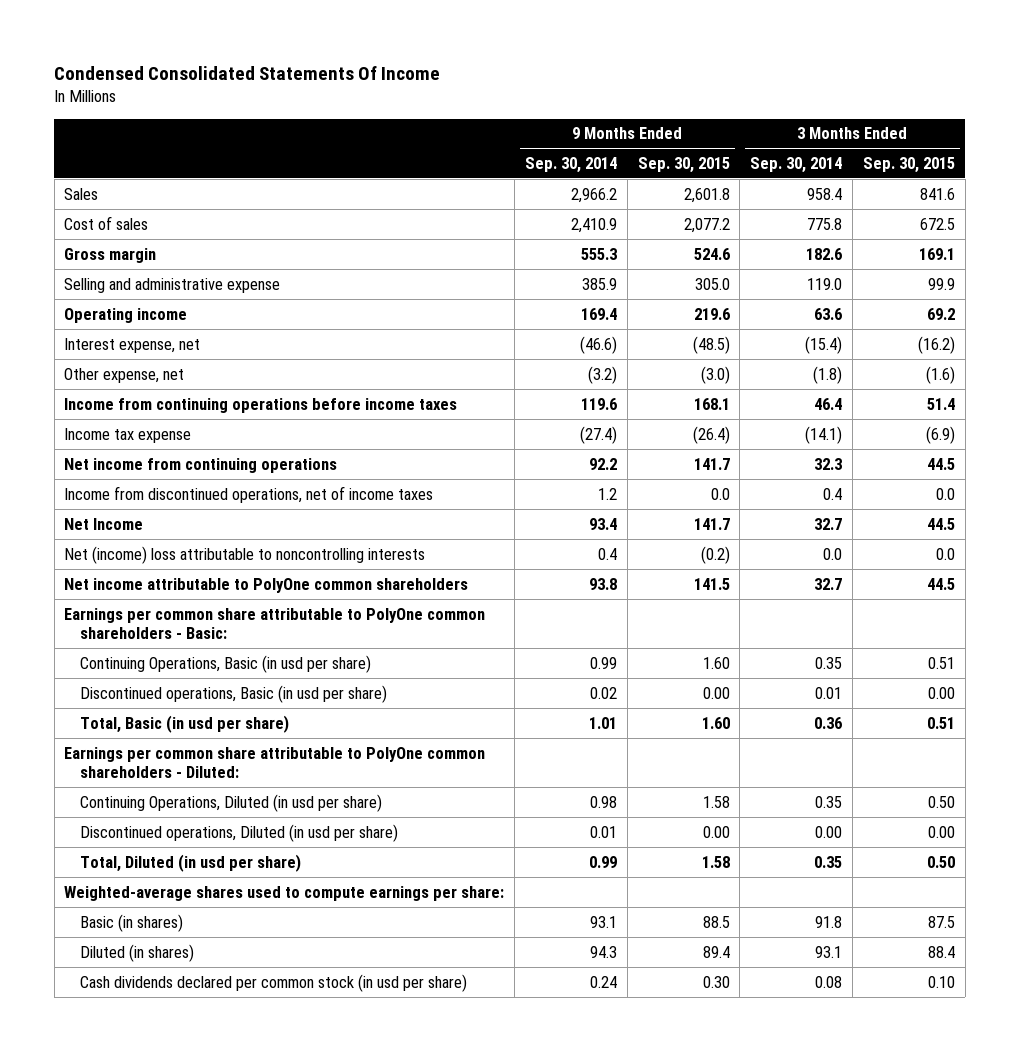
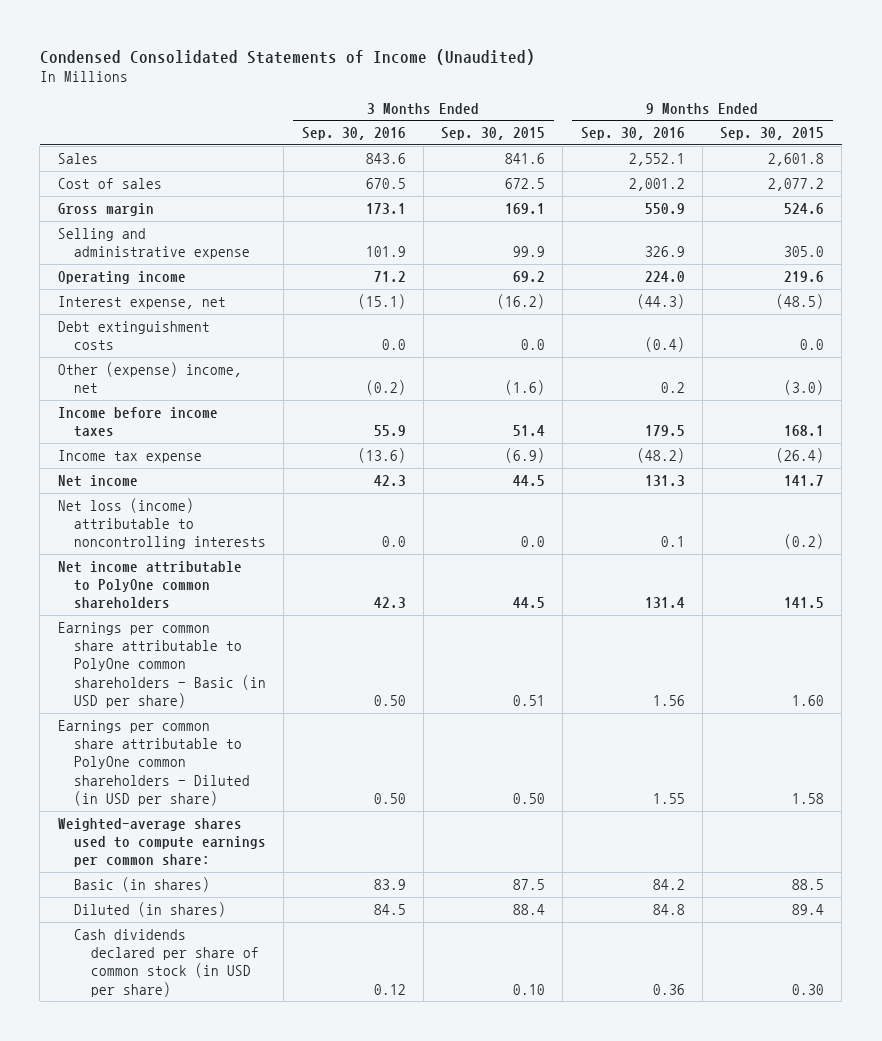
[54,65,441,80] Condensed Consolidated Statements Of Income -> [39,49,535,66] Condensed Consolidated Statements of Income (Unaudited)
[525,156,618,173] Sep. 30, 2014 -> none
[750,156,843,173] Sep. 30, 2014 -> none
none -> [301,127,406,141] Sep. 30, 2016
none -> [580,127,685,141] Sep. 30, 2016
none -> [57,320,210,351] Debt extinguishment costs
[64,367,185,383] Other expense, net -> [57,361,242,394] Other (expense) income, net
[64,397,458,413] Income from continuing operations before income taxes -> [57,406,218,438] Income before income taxes
[64,457,338,473] Net income from continuing operations -> none
[64,485,434,503] Income from discontinued operations, net of income taxes -> none
[64,517,144,530] Net Income -> [57,474,138,487] Net income
[64,545,426,564] Net (income) loss attributable to noncontrolling interests -> [57,497,267,550] Net loss (income) attributable to noncontrolling interests
[64,607,486,639] Earnings per common share attributable to PolyOne common shareholders - Basic: -> none
[79,654,371,673] Continuing Operations, Basic (in usd per share) -> none
[79,684,387,703] Discontinued operations, Basic (in usd per share) -> none
[64,746,486,778] Earnings per common share attributable to PolyOne common shareholders - Diluted: -> none
[79,793,382,812] Continuing Operations, Diluted (in usd per share) -> none
[79,823,398,842] Discontinued operations, Diluted (in usd per share) -> none
[79,714,289,733] Total, Basic (in usd per share) -> [57,621,267,708] Earnings per common share attributable to PolyOne common shareholders - Basic (in USD per share)
[79,853,301,872] Total, Diluted (in usd per share) -> [57,719,251,806] Earnings per common share attributable to PolyOne common shareholders - Diluted (in USD per share)
[64,885,505,901] Weighted-average shares used to compute earnings per share: -> [57,817,267,868] Weighted-average shares used to compute earnings per common share:
[79,973,467,992] Cash dividends declared per common stock (in usd per share) -> [74,928,259,997] Cash dividends declared per share of common stock (in USD per share)

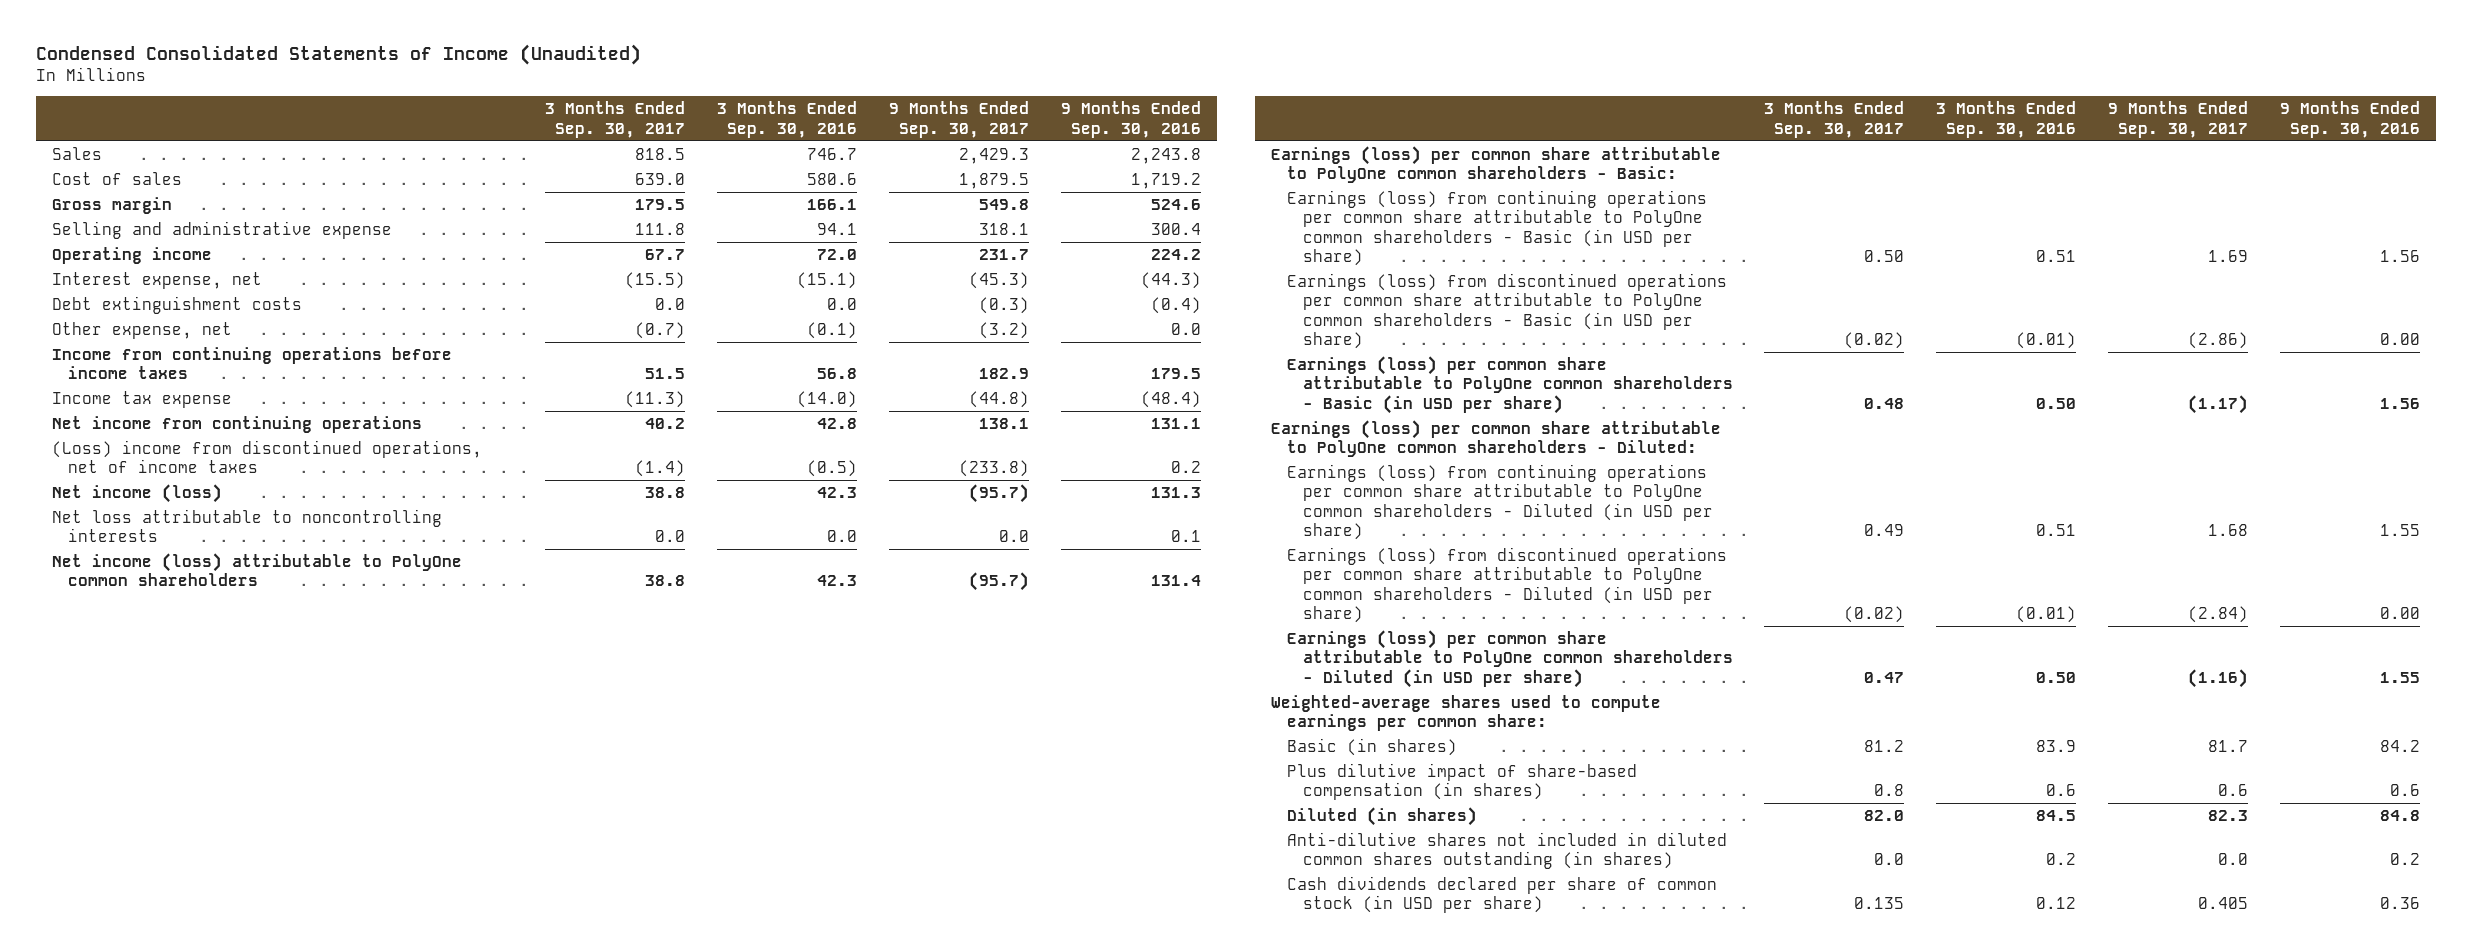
[441,127,546,141] Sep. 30, 2015 -> none
[720,127,825,141] Sep. 30, 2015 -> none
none -> [545,101,686,138] 3 Months Ended Sep. 30, 2017
none -> [888,101,1029,138] 9 Months Ended Sep. 30, 2017
[365,152,406,164] 843.6 -> [806,147,857,160] 746.7
[628,152,685,166] 2,552.1 -> [1130,147,1201,164] 2,243.8
[365,177,406,189] 670.5 -> [806,172,857,185] 580.6
[628,177,685,191] 2,001.2 -> [1130,172,1201,189] 1,719.2
[365,202,406,214] 173.1 -> [806,198,857,210] 166.1
[644,202,685,214] 550.9 -> [1150,198,1201,210] 524.6
[365,246,406,258] 101.9 -> [816,222,857,235] 94.1
[644,246,685,258] 326.9 -> [1150,222,1201,235] 300.4
[373,270,406,282] 71.2 -> [816,248,857,260] 72.0
[644,270,685,282] 224.0 -> [1150,248,1201,260] 224.2
[57,361,242,394] Other (expense) income, net -> [51,321,232,339] Other expense, net
[365,380,406,396] (0.2) -> [806,321,857,339] (0.1)
[660,382,685,394] 0.2 -> [1170,322,1201,335] 0.0
[57,406,218,438] Income before income taxes -> [51,346,452,380] Income from continuing operations before income taxes
[373,425,406,437] 55.9 -> [816,368,857,380] 56.8
[357,447,406,463] (13.6) -> [796,390,857,408] (14.0)
[636,447,685,463] (48.2) -> [1140,390,1201,408] (48.4)
none -> [51,415,422,433] Net income from continuing operations
none -> [51,439,482,474] (Loss) income from discontinued operations, net of income taxes
[57,474,138,487] Net income -> [51,483,222,503] Net income (loss)
[57,497,267,550] Net loss (income) attributable to noncontrolling interests -> [51,508,442,543] Net loss attributable to noncontrolling interests
[57,560,242,609] Net income attributable to PolyOne common shareholders -> [51,552,462,587] Net income (loss) attributable to PolyOne common shareholders
none -> [1271,145,1722,184] Earnings (loss) per common share attributable to PolyOne common shareholders - Basic:
none -> [1286,189,1707,266] Earnings (loss) from continuing operations per common share attributable to PolyOne common shareholders - Basic (in USD per share)
none -> [1286,272,1727,349] Earnings (loss) from discontinued operations per common share attributable to PolyOne common shareholders - Basic (in USD per share)
[57,621,267,708] Earnings per common share attributable to PolyOne common shareholders - Basic (in USD per share) -> [1286,355,1733,414] Earnings (loss) per common share attributable to PolyOne common shareholders - Basic (in USD per share)
none -> [1271,419,1722,458] Earnings (loss) per common share attributable to PolyOne common shareholders - Diluted:
none -> [1286,463,1713,540] Earnings (loss) from continuing operations per common share attributable to PolyOne common shareholders - Diluted (in USD per share)
none -> [1286,546,1727,623] Earnings (loss) from discontinued operations per common share attributable to PolyOne common shareholders - Diluted (in USD per share)
[57,719,251,806] Earnings per common share attributable to PolyOne common shareholders - Diluted (in USD per share) -> [1286,629,1733,688] Earnings (loss) per common share attributable to PolyOne common shareholders - Diluted (in USD per share)
none -> [1286,762,1637,801] Plus dilutive impact of share-based compensation (in shares)
none -> [1286,831,1727,870] Anti-dilutive shares not included in diluted common shares outstanding (in shares)

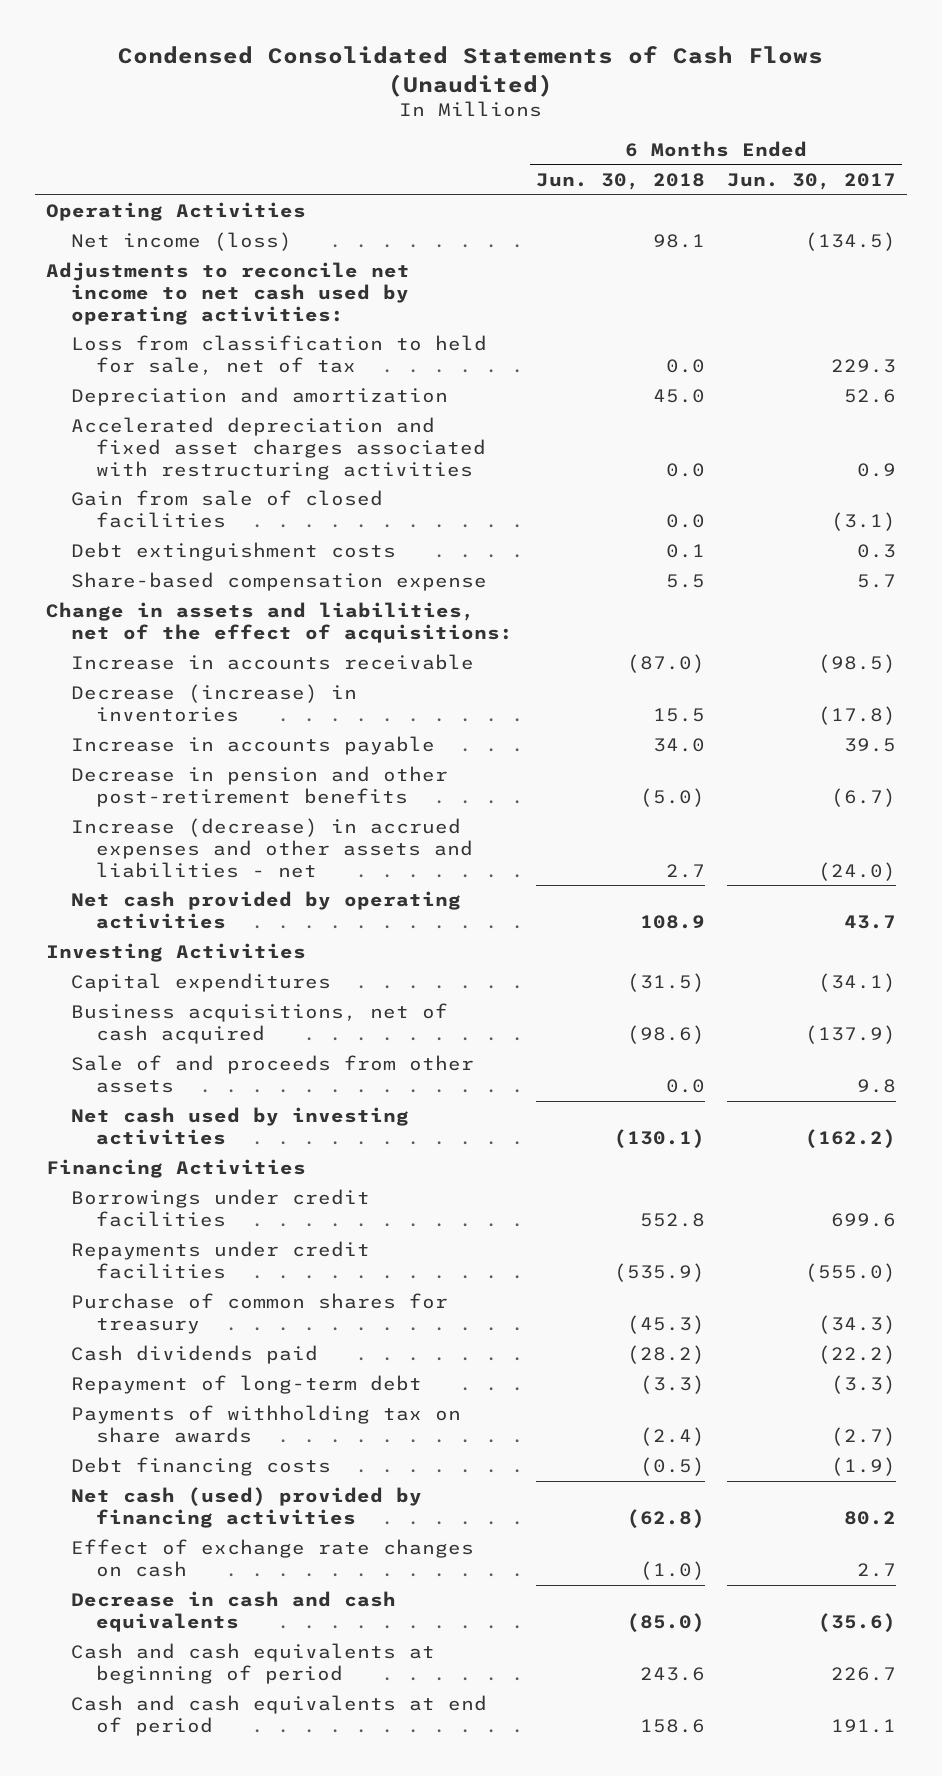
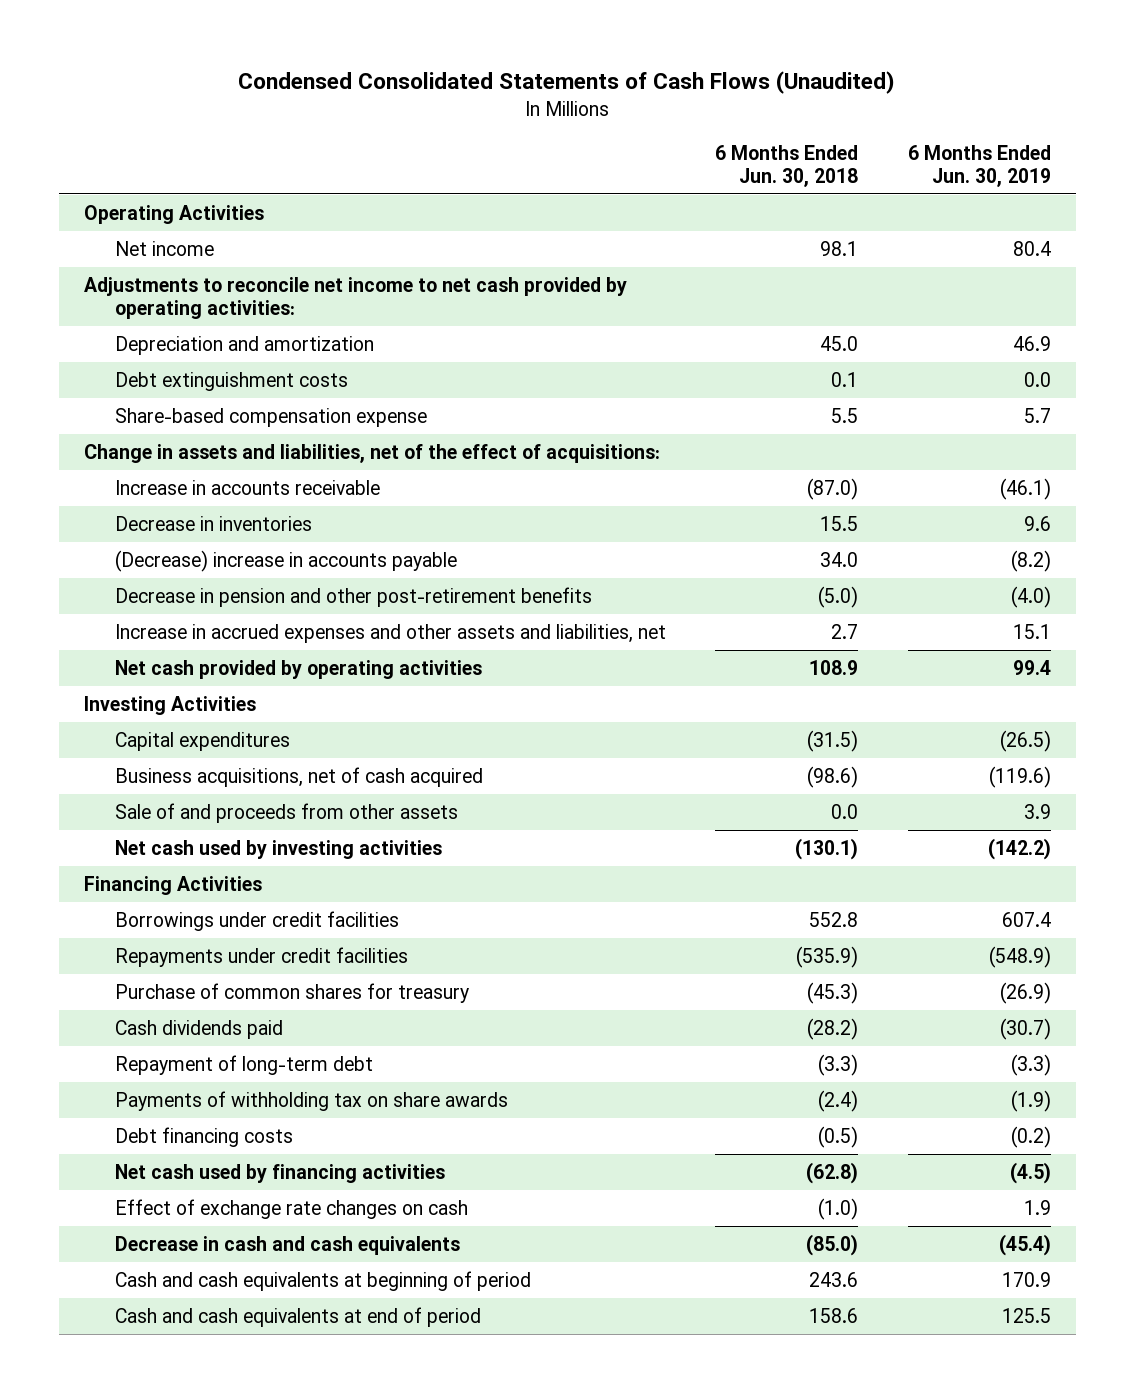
[727,173,897,191] Jun. 30, 2017 -> none
none -> [908,145,1052,187] 6 Months Ended Jun. 30, 2019
[71,335,488,376] Loss from classification to held for sale, net of tax -> none
[71,232,293,252] Net income (loss) -> [114,240,214,256] Net income
[46,262,411,325] Adjustments to reconcile net income to net cash used by operating activities: -> [83,276,627,319] Adjustments to reconcile net income to net cash provided by operating activities:
[71,417,487,480] Accelerated depreciation and fixed asset charges associated with restructuring activities -> none
[71,490,384,529] Gain from sale of closed facilities -> none
[71,684,358,723] Decrease (increase) in inventories -> [114,515,312,531] Decrease in inventories
[71,736,436,756] Increase in accounts payable -> [114,549,457,572] (Decrease) increase in accounts payable
[71,818,474,878] Increase (decrease) in accrued expenses and other assets and liabilities - net -> [114,623,666,643] Increase in accrued expenses and other assets and liabilities, net
[71,1487,423,1529] Net cash (used) provided by financing activities -> [114,1163,445,1183] Net cash used by financing activities

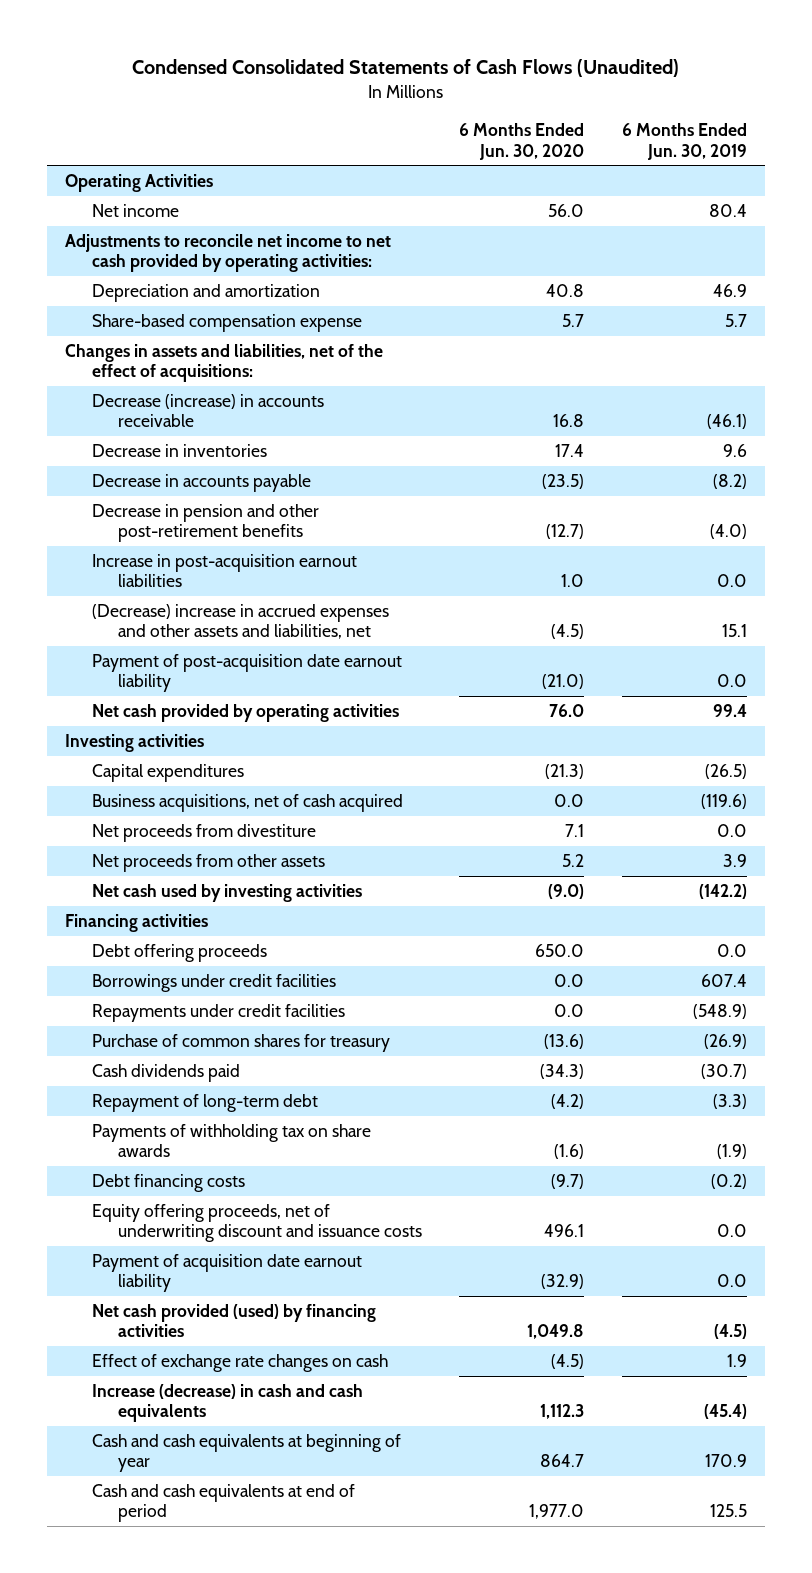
[715,145,859,187] 6 Months Ended Jun. 30, 2018 -> none
none -> [459,123,585,160] 6 Months Ended Jun. 30, 2020
[114,371,348,391] Debt extinguishment costs -> none
[83,443,660,463] Change in assets and liabilities, net of the effect of acquisitions: -> [65,344,384,383] Changes in assets and liabilities, net of the effect of acquisitions:
[114,479,380,495] Increase in accounts receivable -> [91,394,324,428] Decrease (increase) in accounts receivable
[114,549,457,572] (Decrease) increase in accounts payable -> [91,474,311,493] Decrease in accounts payable
none -> [91,554,357,588] Increase in post-acquisition earnout liabilities
[114,623,666,643] Increase in accrued expenses and other assets and liabilities, net -> [91,604,389,640] (Decrease) increase in accrued expenses and other assets and liabilities, net
none -> [91,654,402,693] Payment of post-acquisition date earnout liability
[83,695,256,715] Investing Activities -> [65,734,205,753] Investing activities
[114,802,458,823] Sale of and proceeds from other assets -> [91,824,316,843] Net proceeds from divestiture
[1024,803,1052,819] 3.9 -> [716,824,747,838] 0.0
none -> [91,854,325,873] Net proceeds from other assets
[83,875,262,895] Financing Activities -> [65,914,209,933] Financing activities
none -> [91,944,267,963] Debt offering proceeds
none -> [91,1204,423,1243] Equity offering proceeds, net of underwriting discount and issuance costs
none -> [91,1254,362,1293] Payment of acquisition date earnout liability
[114,1163,445,1183] Net cash used by financing activities -> [91,1304,376,1338] Net cash provided (used) by financing activities
[114,1235,460,1255] Decrease in cash and cash equivalents -> [91,1384,363,1423] Increase (decrease) in cash and cash equivalents
[114,1270,531,1291] Cash and cash equivalents at beginning of period -> [91,1434,401,1473] Cash and cash equivalents at beginning of year

